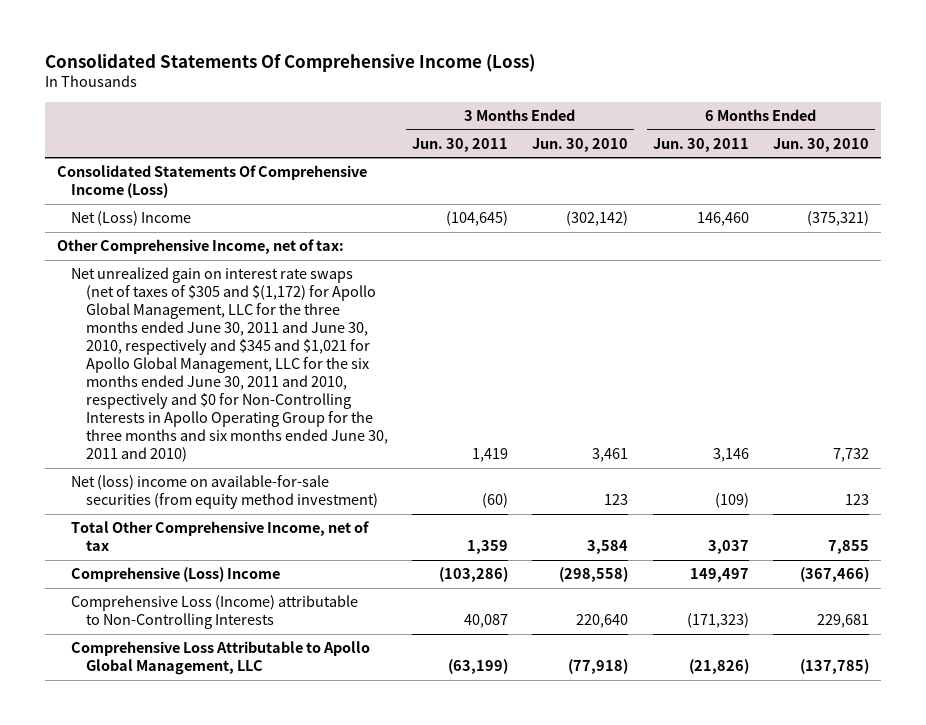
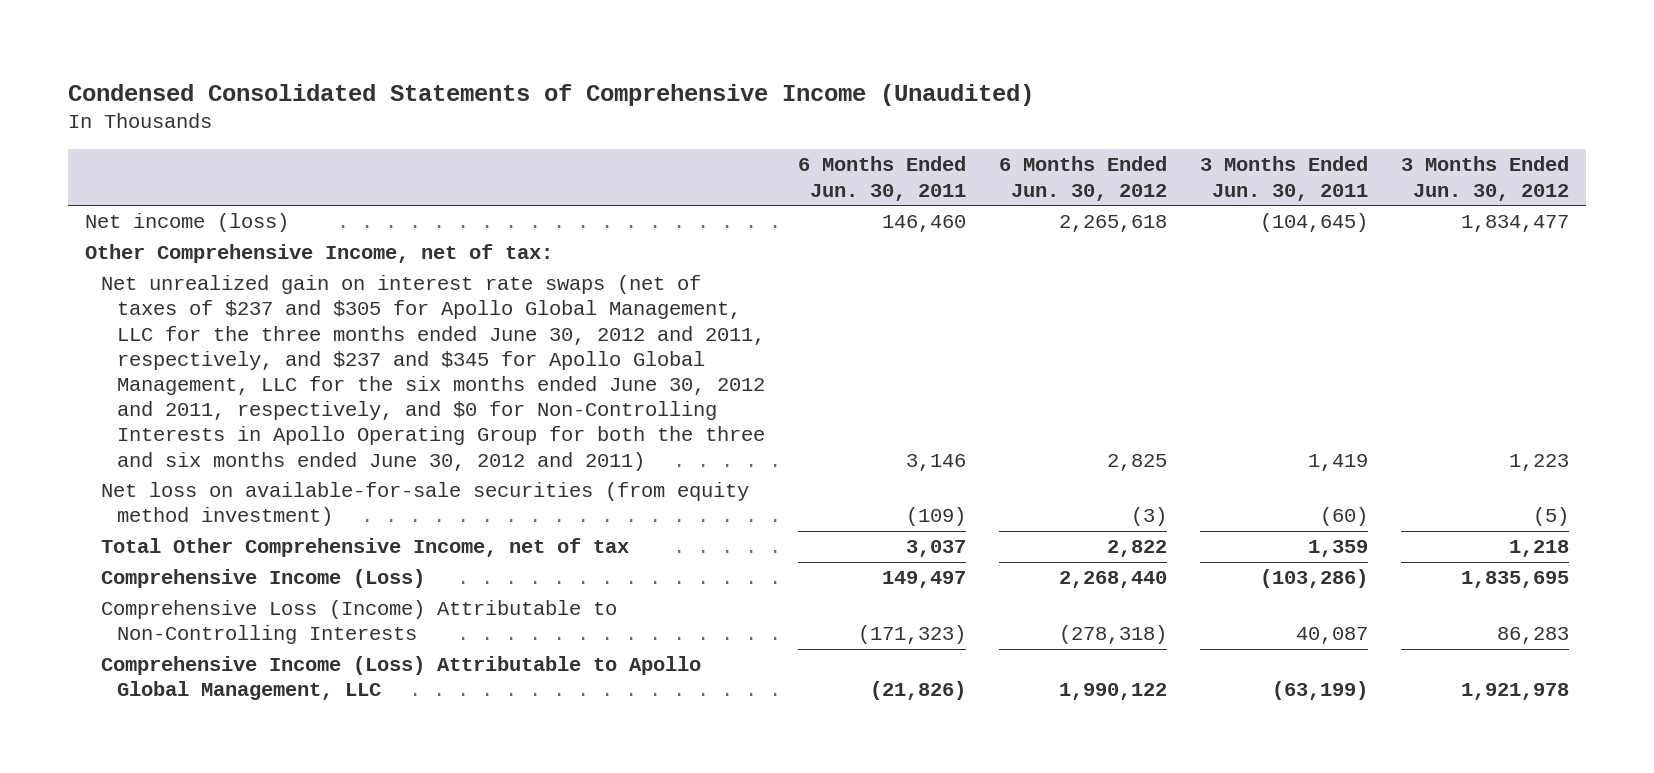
[44,53,535,72] Consolidated Statements Of Comprehensive Income (Loss) -> [68,83,1035,106] Condensed Consolidated Statements of Comprehensive Income (Unaudited)
[532,137,629,152] Jun. 30, 2010 -> none
[772,137,869,152] Jun. 30, 2010 -> none
none -> [999,156,1168,201] 6 Months Ended Jun. 30, 2012
none -> [1401,156,1570,201] 3 Months Ended Jun. 30, 2012
[56,165,367,199] Consolidated Statements Of Comprehensive Income (Loss) -> none
[71,211,192,227] Net (Loss) Income -> [84,213,289,233] Net income (loss)
[71,267,388,463] Net unrealized gain on interest rate swaps (net of taxes of $305 and $(1,172) for Apollo Global Management, LLC for the three months ended June 30, 2011 and June 30, 2010, respectively and $345 and $1,021 for Apollo Global Management, LLC for the six months ended June 30, 2011 and 2010, respectively and $0 for Non-Controlling Interests in Apollo Operating Group for the three months and six months ended June 30, 2011 and 2010) -> [100,275,765,471] Net unrealized gain on interest rate swaps (net of taxes of $237 and $305 for Apollo Global Management, LLC for the three months ended June 30, 2012 and 2011, respectively, and $237 and $345 for Apollo Global Management, LLC for the six months ended June 30, 2012 and 2011, respectively, and $0 for Non-Controlling Interests in Apollo Operating Group for both the three and six months ended June 30, 2012 and 2011)
[71,475,378,510] Net (loss) income on available-for-sale securities (from equity method investment) -> [100,482,749,527] Net loss on available-for-sale securities (from equity method investment)
[71,567,281,583] Comprehensive (Loss) Income -> [100,569,425,589] Comprehensive Income (Loss)
[71,595,359,630] Comprehensive Loss (Income) attributable to Non-Controlling Interests -> [100,600,617,645] Comprehensive Loss (Income) Attributable to Non-Controlling Interests
[71,641,371,676] Comprehensive Loss Attributable to Apollo Global Management, LLC -> [100,656,701,701] Comprehensive Income (Loss) Attributable to Apollo Global Management, LLC

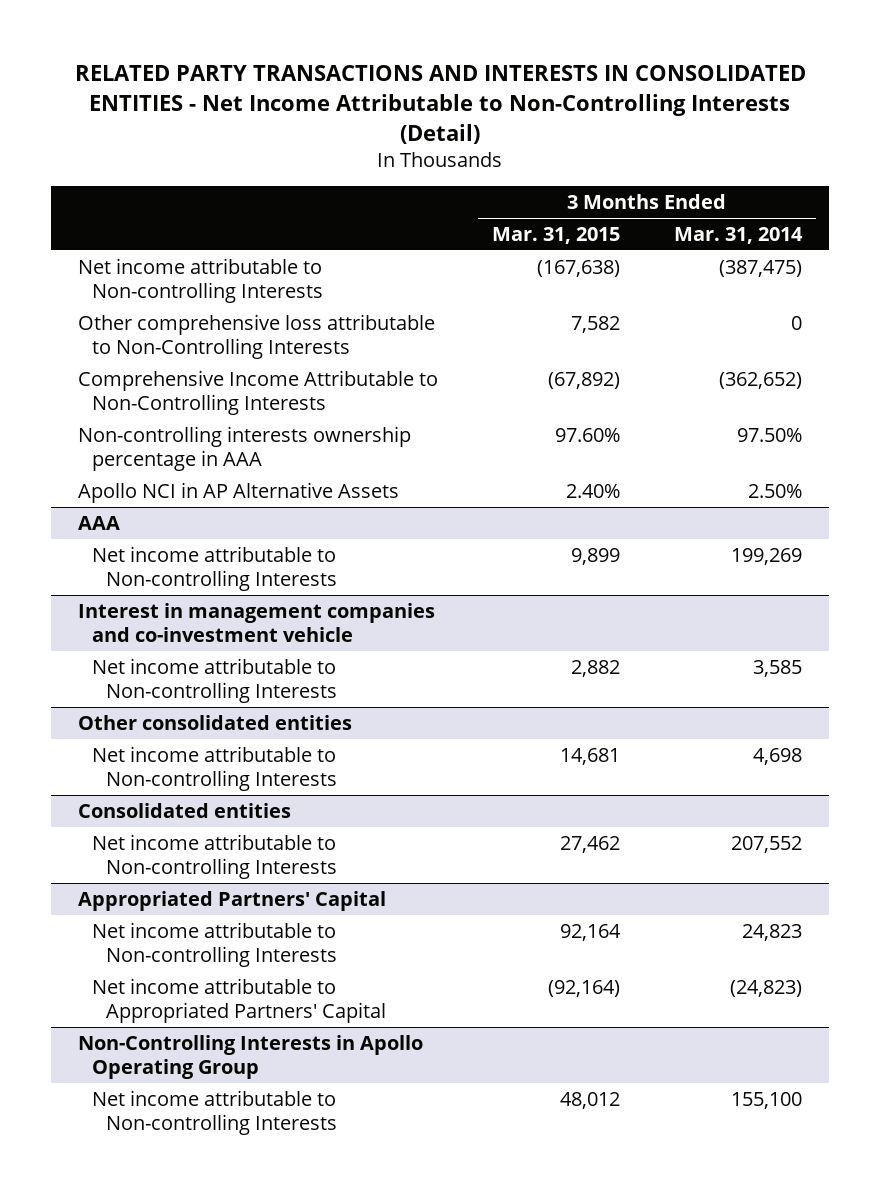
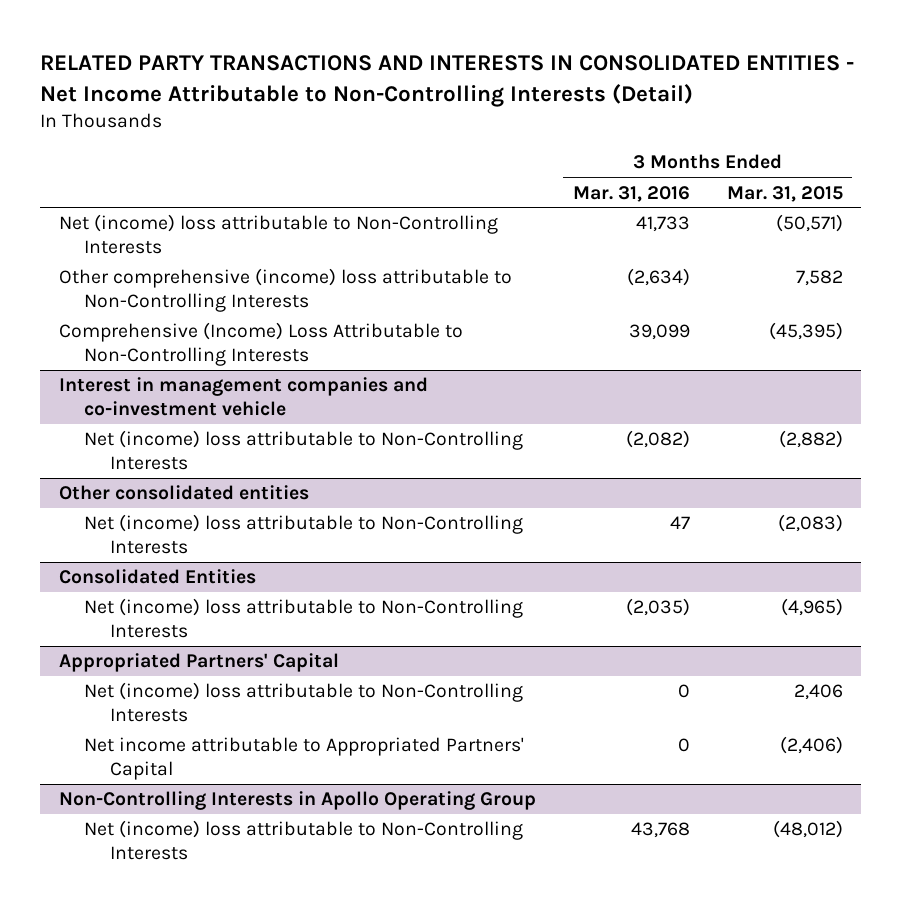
[674,226,804,244] Mar. 31, 2014 -> none
none -> [572,185,690,202] Mar. 31, 2016
[77,425,411,472] Non-controlling interests ownership percentage in AAA -> none
[77,481,399,503] Apollo NCI in AP Alternative Assets -> none
[77,515,120,530] AAA -> none
[91,545,338,592] Net income attributable to Non-controlling Interests -> none
[77,257,323,304] Net income attributable to Non-controlling Interests -> [58,214,498,255] Net (income) loss attributable to Non-Controlling Interests
[536,259,620,277] (167,638) -> [775,214,843,233] (50,571)
[77,313,435,360] Other comprehensive loss attributable to Non-Controlling Interests -> [58,268,512,313] Other comprehensive (income) loss attributable to Non-Controlling Interests
[77,369,438,416] Comprehensive Income Attributable to Non-Controlling Interests -> [58,322,463,367] Comprehensive (Income) Loss Attributable to Non-Controlling Interests
[547,371,620,389] (67,892) -> [768,322,843,341] (45,395)
[91,657,338,704] Net income attributable to Non-controlling Interests -> [84,430,524,471] Net (income) loss attributable to Non-Controlling Interests
[570,659,620,677] 2,882 -> [778,430,843,449] (2,882)
[91,745,338,792] Net income attributable to Non-controlling Interests -> [84,514,524,555] Net (income) loss attributable to Non-Controlling Interests
[559,747,620,765] 14,681 -> [777,514,843,533] (2,083)
[77,802,291,818] Consolidated entities -> [58,569,256,585] Consolidated Entities
[91,833,338,880] Net income attributable to Non-controlling Interests -> [84,598,524,639] Net (income) loss attributable to Non-Controlling Interests
[559,835,620,853] 27,462 -> [780,598,843,617] (4,965)
[91,921,338,968] Net income attributable to Non-controlling Interests -> [84,682,524,723] Net (income) loss attributable to Non-Controlling Interests
[559,923,621,941] 92,164 -> [793,684,843,701] 2,406
[547,979,620,997] (92,164) -> [779,736,843,755] (2,406)
[91,1089,338,1136] Net income attributable to Non-controlling Interests -> [84,820,524,861] Net (income) loss attributable to Non-Controlling Interests
[559,1091,620,1109] 48,012 -> [772,820,843,839] (48,012)

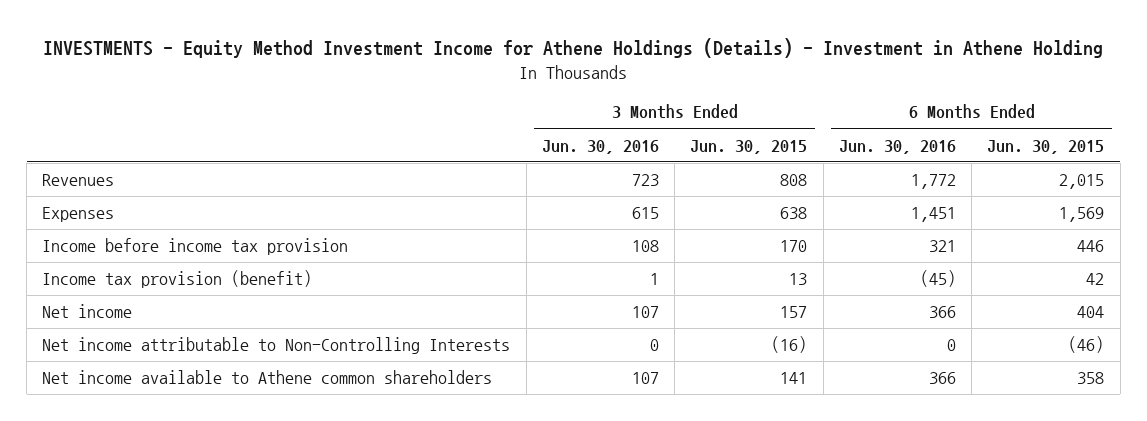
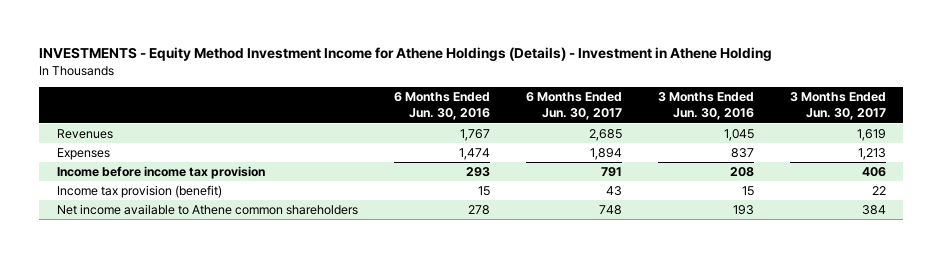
[690,139,808,154] Jun. 30, 2015 -> none
[987,139,1105,154] Jun. 30, 2015 -> none
none -> [525,92,622,121] 6 Months Ended Jun. 30, 2017
none -> [789,92,886,121] 3 Months Ended Jun. 30, 2017
[42,304,133,319] Net income -> none
[42,337,511,355] Net income attributable to Non-Controlling Interests -> none
[631,174,659,187] 723 -> [723,129,754,142] 1,045
[910,174,956,190] 1,772 -> [459,129,490,142] 1,767
[631,207,659,220] 615 -> [730,148,754,159] 837
[910,207,956,223] 1,451 -> [458,148,490,161] 1,474
[631,240,659,253] 108 -> [729,167,754,178] 208
[928,240,956,253] 321 -> [465,167,490,178] 293
[649,273,659,286] 1 -> [741,186,754,197] 15
[919,270,956,288] (45) -> [477,186,490,197] 15
[631,372,659,385] 107 -> [732,205,754,216] 193
[928,372,956,385] 366 -> [467,205,490,216] 278

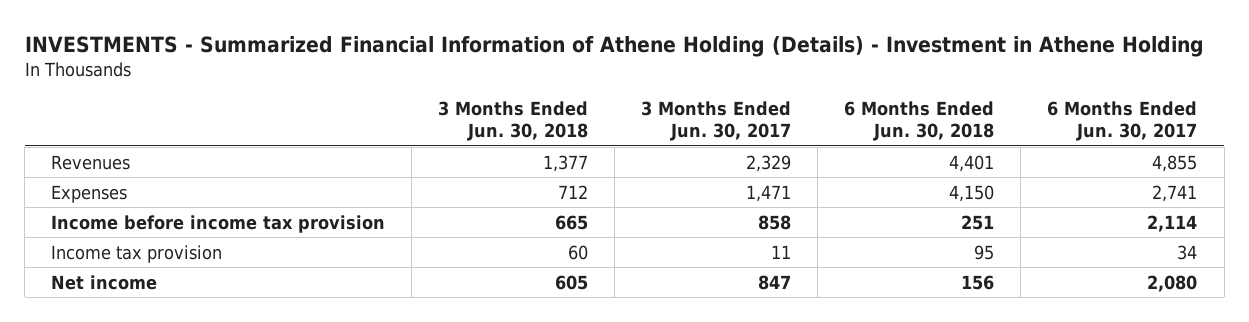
[39,47,773,62] INVESTMENTS - Equity Method Investment Income for Athene Holdings (Details) - Investment in Athene Holding -> [24,36,1204,58] INVESTMENTS - Summarized Financial Information of Athene Holding (Details) - Investment in Athene Holding
[393,92,490,121] 6 Months Ended Jun. 30, 2016 -> none
[657,92,754,121] 3 Months Ended Jun. 30, 2016 -> none
none -> [438,101,589,142] 3 Months Ended Jun. 30, 2018
none -> [844,101,995,142] 6 Months Ended Jun. 30, 2018
[588,129,622,142] 2,685 -> [1152,154,1198,172] 4,855
[856,129,886,142] 1,619 -> [746,154,792,172] 2,329
[589,148,622,161] 1,894 -> [1152,184,1198,202] 2,741
[857,148,886,161] 1,213 -> [746,184,792,202] 1,471
[600,167,622,178] 791 -> [1147,214,1198,232] 2,114
[861,167,886,178] 406 -> [758,214,792,230] 858
[57,185,223,199] Income tax provision (benefit) -> [51,244,223,263] Income tax provision
[605,186,622,197] 43 -> [1177,244,1198,260] 34
[871,186,886,196] 22 -> [771,244,792,259] 11
[57,204,359,216] Net income available to Athene common shareholders -> [51,274,158,290] Net income
[598,205,622,216] 748 -> [1147,274,1198,292] 2,080
[861,205,886,216] 384 -> [758,274,792,290] 847

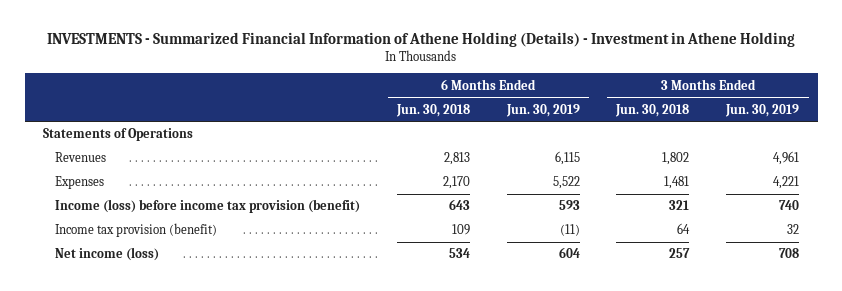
[641,101,792,142] 3 Months Ended Jun. 30, 2017 -> none
[1047,101,1198,142] 6 Months Ended Jun. 30, 2017 -> none
none -> [505,103,580,117] Jun. 30, 2019
none -> [725,103,800,117] Jun. 30, 2019
none -> [43,128,194,142] Statements of Operations
[543,154,589,172] 1,377 -> [662,152,690,166] 1,802
[949,154,995,172] 4,401 -> [443,152,470,166] 2,813
[558,184,589,199] 712 -> [664,176,690,190] 1,481
[949,184,995,202] 4,150 -> [442,176,470,190] 2,170
[51,214,386,233] Income before income tax provision -> [54,199,360,214] Income (loss) before income tax provision (benefit)
[555,214,589,230] 665 -> [669,200,690,211] 321
[961,214,995,230] 251 -> [448,199,470,211] 643
[51,244,223,263] Income tax provision -> [54,223,217,238] Income tax provision (benefit)
[568,244,589,260] 60 -> [677,223,691,235] 64
[974,244,995,260] 95 -> [451,224,470,236] 109
[51,274,158,290] Net income -> [54,247,159,262] Net income (loss)
[555,274,589,290] 605 -> [669,248,691,259] 257
[961,274,995,290] 156 -> [448,248,470,259] 534

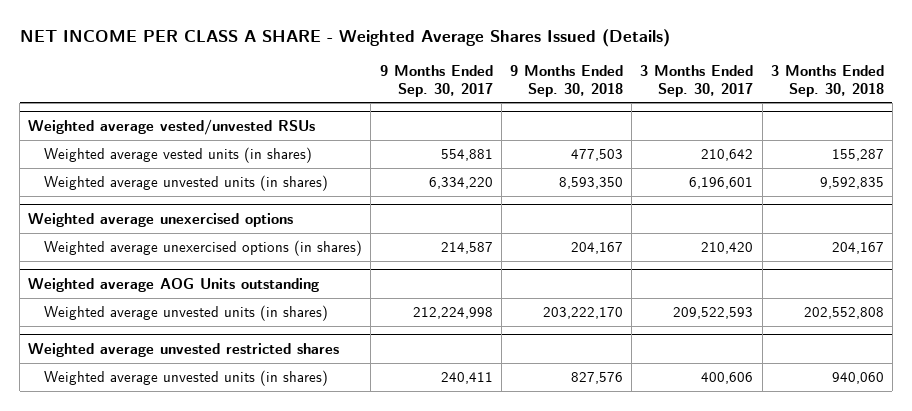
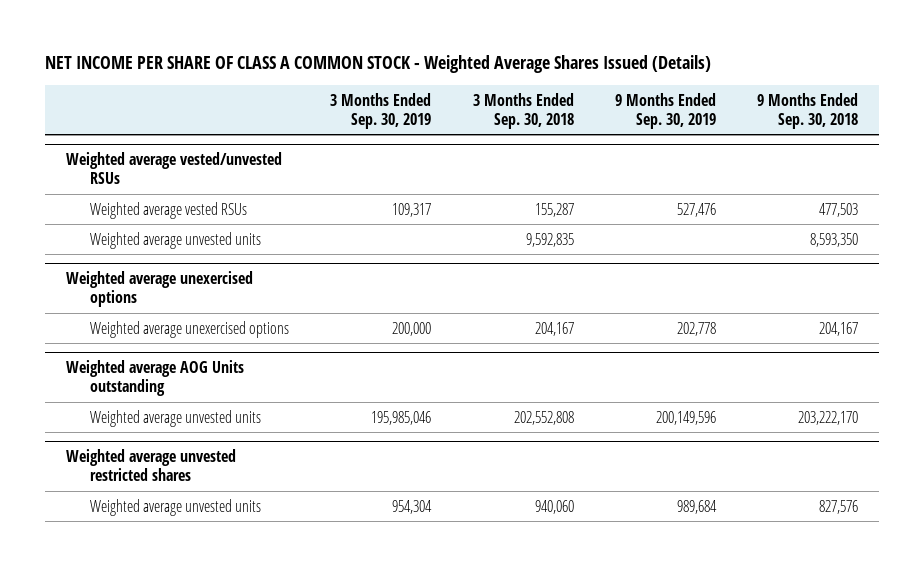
[19,29,670,48] NET INCOME PER CLASS A SHARE - Weighted Average Shares Issued (Details) -> [45,55,712,74] NET INCOME PER SHARE OF CLASS A COMMON STOCK - Weighted Average Shares Issued (Details)
[379,65,493,97] 9 Months Ended Sep. 30, 2017 -> none
[640,65,754,97] 3 Months Ended Sep. 30, 2017 -> none
none -> [330,92,432,129] 3 Months Ended Sep. 30, 2019
none -> [614,92,716,129] 9 Months Ended Sep. 30, 2019
[44,147,313,164] Weighted average vested units (in shares) -> [90,201,248,219] Weighted average vested RSUs
[44,175,329,192] Weighted average unvested units (in shares) -> [90,231,262,249] Weighted average unvested units
[44,240,363,257] Weighted average unexercised options (in shares) -> [90,320,290,338] Weighted average unexercised options
[44,305,329,322] Weighted average unvested units (in shares) -> [90,409,262,427] Weighted average unvested units
[44,370,329,387] Weighted average unvested units (in shares) -> [90,498,262,516] Weighted average unvested units

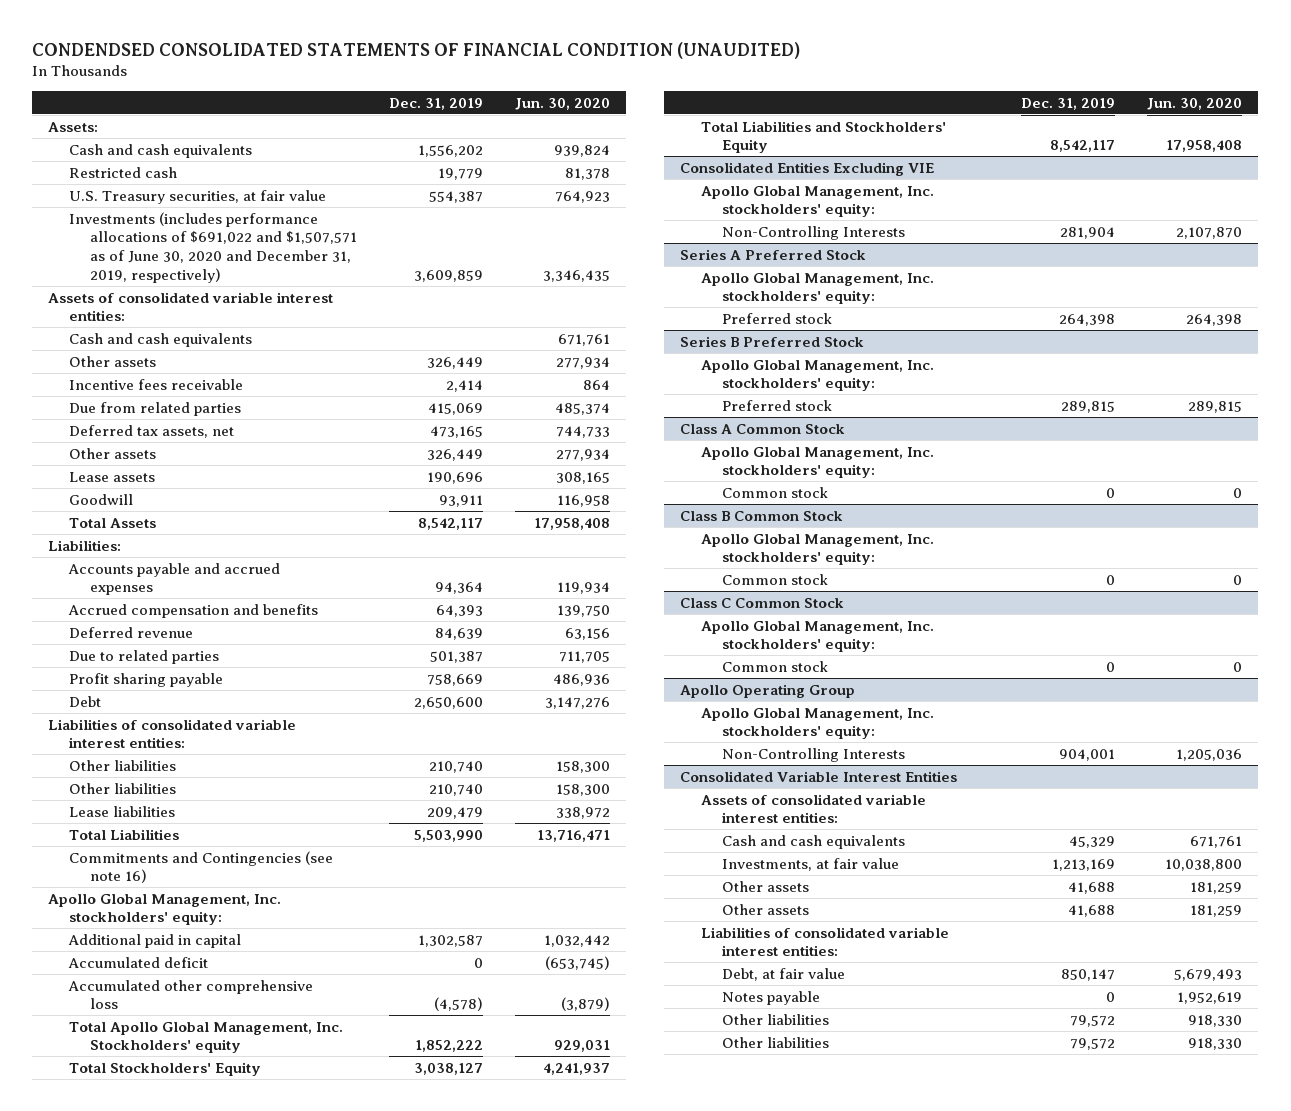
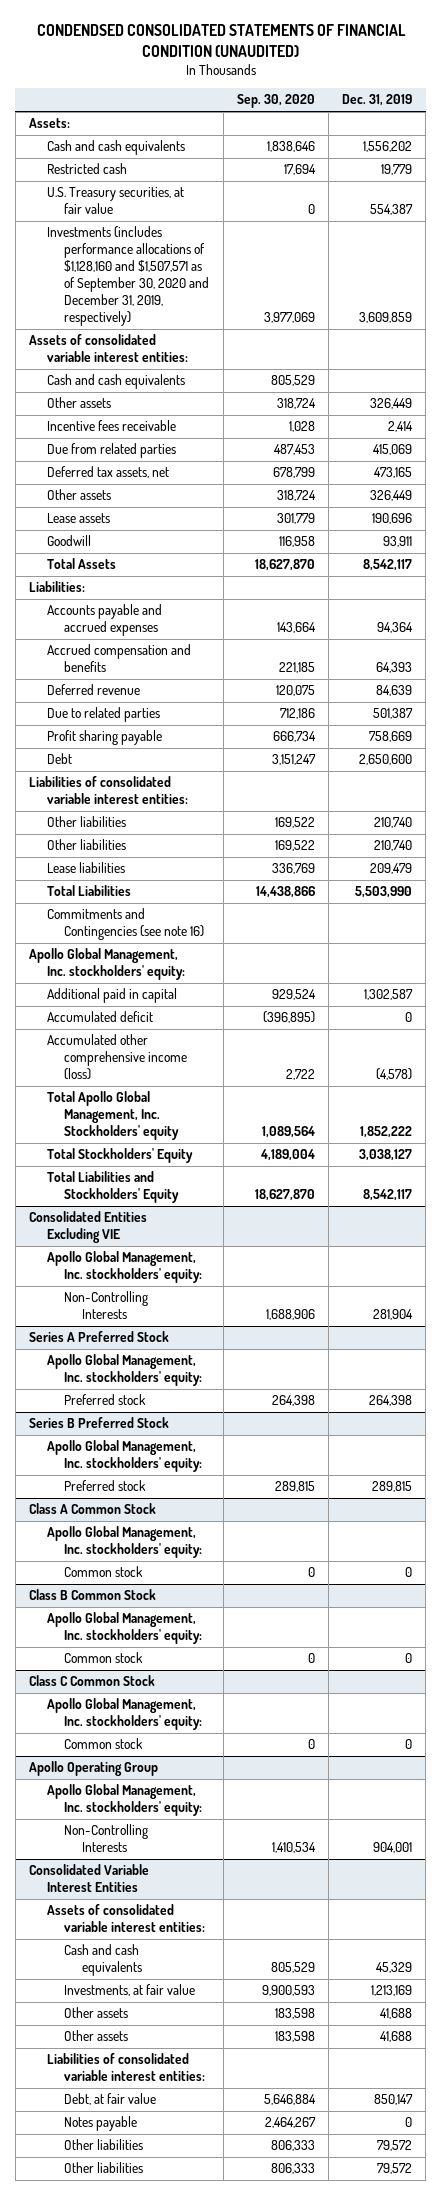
[515,97,611,110] Jun. 30, 2020 -> none
none -> [236,94,315,109] Sep. 30, 2020
[69,211,358,283] Investments (includes performance allocations of $691,022 and $1,507,571 as of June 30, 2020 and December 31, 2019, respectively) -> [46,226,210,327] Investments (includes performance allocations of $1,128,160 and $1,507,571 as of September 30, 2020 and December 31, 2019, respectively)
[68,979,314,1010] Accumulated other comprehensive loss -> [46,1034,188,1081] Accumulated other comprehensive income (loss)

